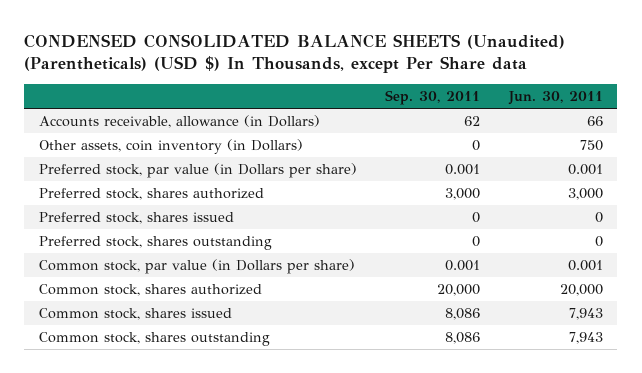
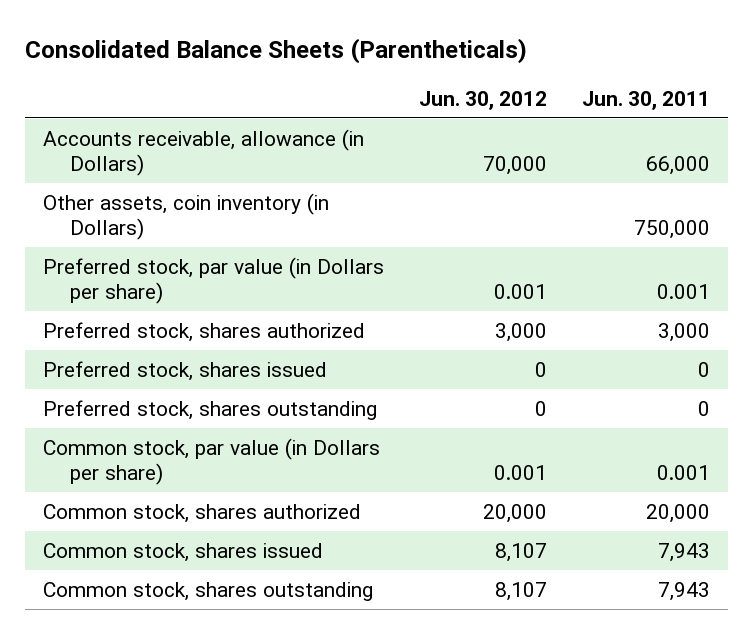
[24,33,566,74] CONDENSED CONSOLIDATED BALANCE SHEETS (Unaudited) (Parentheticals) (USD $) In Thousands, except Per Share data -> [25,37,528,64] Consolidated Balance Sheets (Parentheticals)
[385,90,481,106] Sep. 30, 2011 -> none
none -> [419,90,548,110] Jun. 30, 2012
[587,116,604,127] 66 -> [646,155,711,175] 66,000
[580,140,604,152] 750 -> [634,219,711,239] 750,000

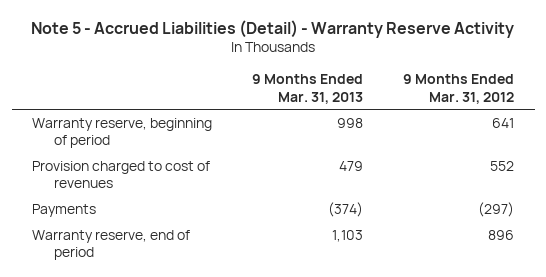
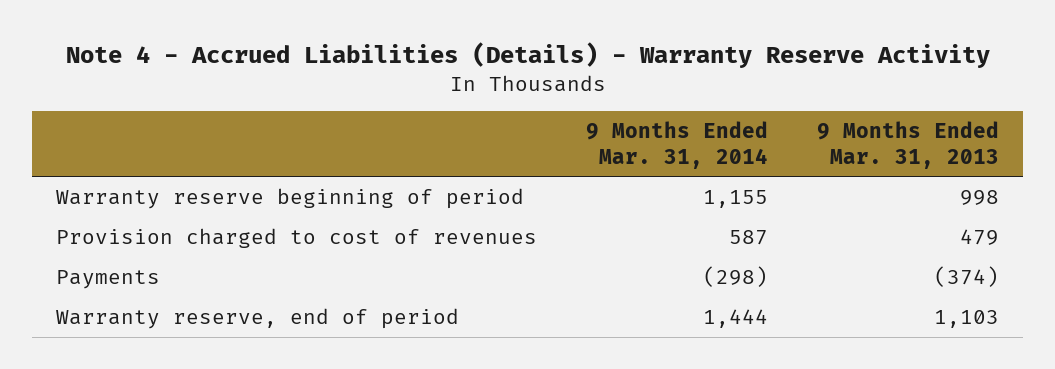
[31,19,515,38] Note 5 - Accrued Liabilities (Detail) - Warranty Reserve Activity -> [65,42,990,69] Note 4 - Accrued Liabilities (Details) - Warranty Reserve Activity
[403,74,515,104] 9 Months Ended Mar. 31, 2012 -> none
none -> [586,120,769,169] 9 Months Ended Mar. 31, 2014
[32,117,213,149] Warranty reserve, beginning of period -> [56,187,525,209] Warranty reserve beginning of period

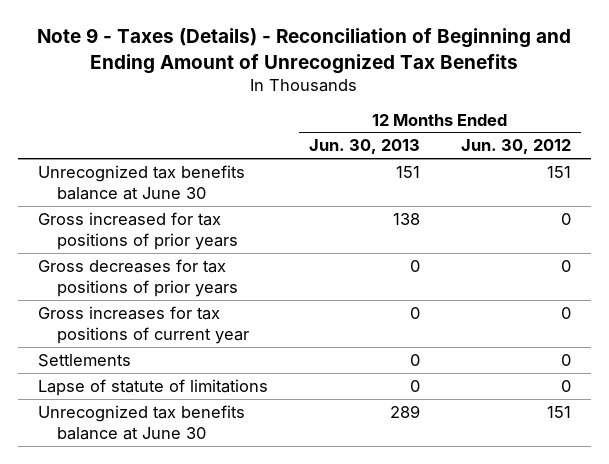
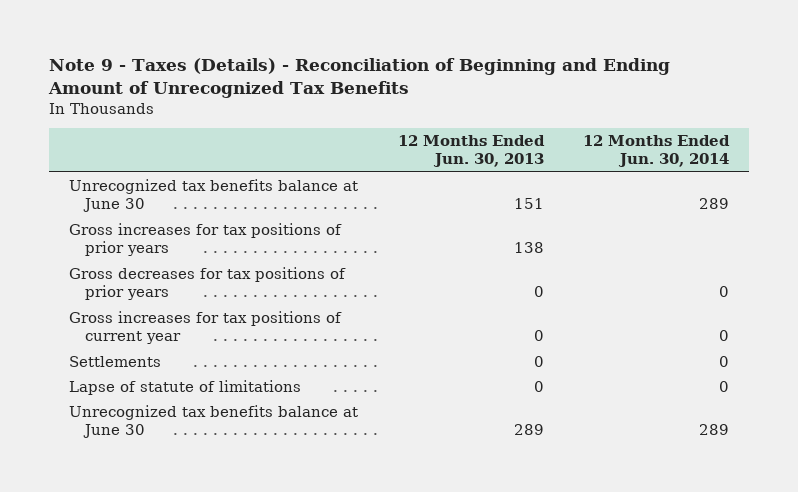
[460,139,571,155] Jun. 30, 2012 -> none
none -> [583,135,731,168] 12 Months Ended Jun. 30, 2014
[38,211,238,250] Gross increased for tax positions of prior years -> [68,223,342,257] Gross increases for tax positions of prior years

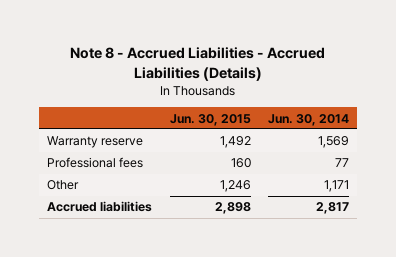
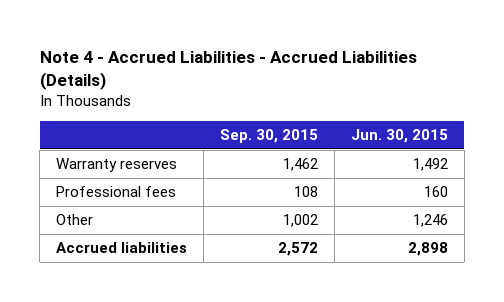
[70,47,326,81] Note 8 - Accrued Liabilities - Accrued Liabilities (Details) -> [39,50,417,90] Note 4 - Accrued Liabilities - Accrued Liabilities (Details)
[267,113,349,126] Jun. 30, 2014 -> none
none -> [219,129,318,144] Sep. 30, 2015
[47,136,144,149] Warranty reserve -> [56,158,178,173] Warranty reserves

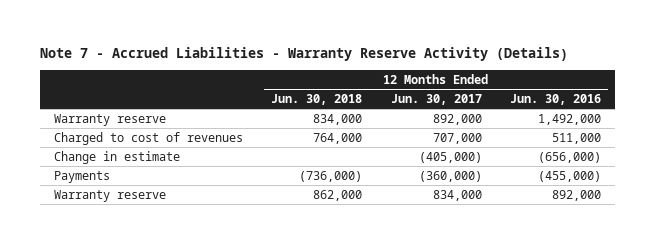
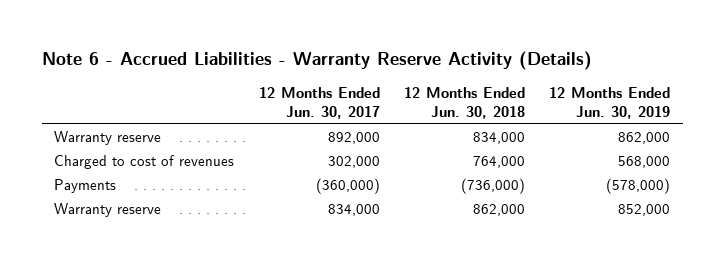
[39,47,568,62] Note 7 - Accrued Liabilities - Warranty Reserve Activity (Details) -> [41,51,592,71] Note 6 - Accrued Liabilities - Warranty Reserve Activity (Details)
[510,94,602,106] Jun. 30, 2016 -> none
none -> [549,86,671,120] 12 Months Ended Jun. 30, 2019
[54,150,181,164] Change in estimate -> none
[432,132,482,144] 707,000 -> [327,156,380,169] 302,000

